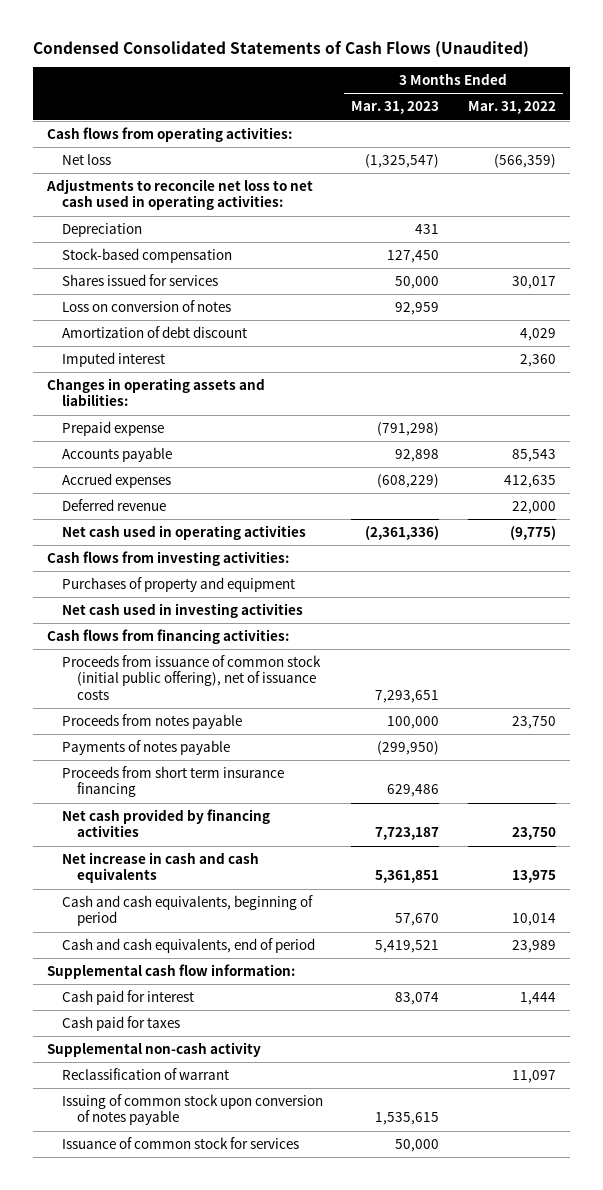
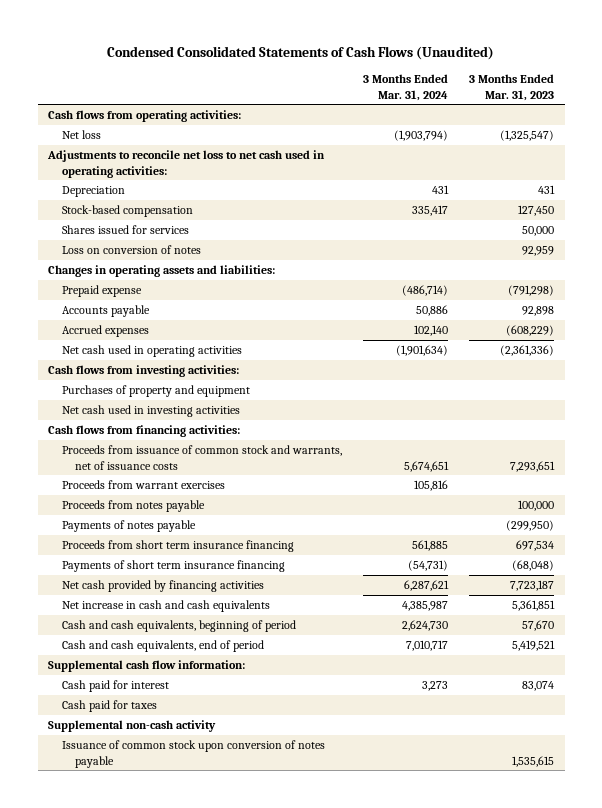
[467,101,556,115] Mar. 31, 2022 -> none
none -> [362,73,448,101] 3 Months Ended Mar. 31, 2024
[61,326,247,339] Amortization of debt discount -> none
[61,352,165,368] Imputed interest -> none
[61,499,166,512] Deferred revenue -> none
[61,655,321,700] Proceeds from issuance of common stock (initial public offering), net of issuance costs -> [61,444,342,470] Proceeds from issuance of common stock and warrants, net of issuance costs
none -> [61,479,225,489] Proceeds from warrant exercises
[387,784,440,798] 629,486 -> [515,539,554,551] 697,534
none -> [61,559,285,572] Payments of short term insurance financing
[61,1068,229,1081] Reclassification of warrant -> none
[61,1137,299,1150] Issuance of common stock for services -> none
[61,1094,323,1126] Issuing of common stock upon conversion of notes payable -> [61,739,325,768] Issuance of common stock upon conversion of notes payable

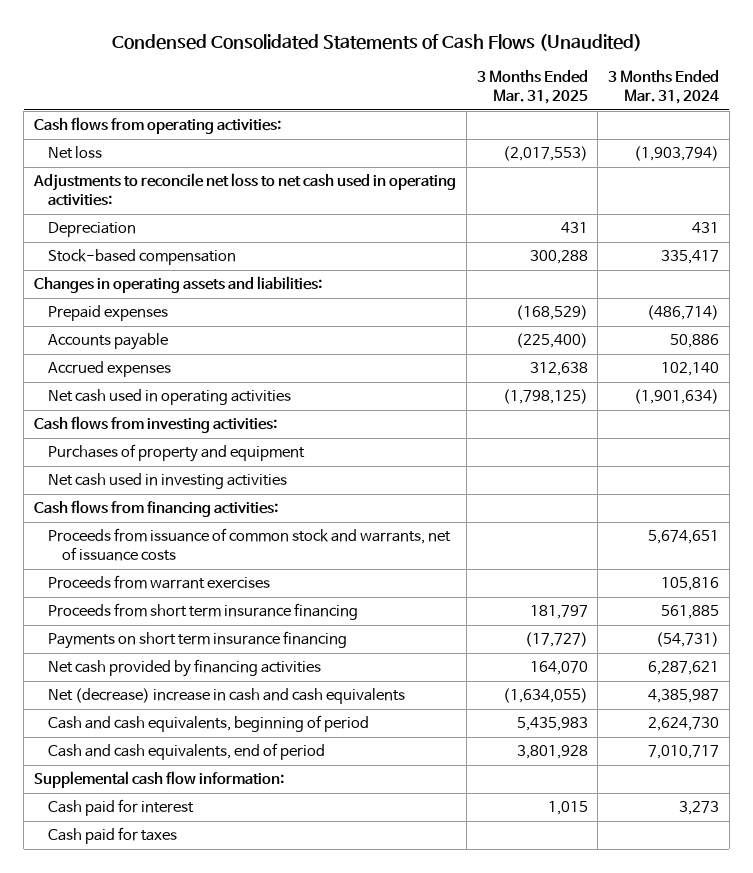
[468,73,554,101] 3 Months Ended Mar. 31, 2023 -> none
none -> [476,70,588,105] 3 Months Ended Mar. 31, 2025
[61,224,189,234] Shares issued for services -> none
[61,244,201,254] Loss on conversion of notes -> none
[61,284,142,297] Prepaid expense -> [48,305,169,322] Prepaid expenses
[61,499,205,512] Proceeds from notes payable -> none
[61,519,196,532] Payments of notes payable -> none
[61,559,285,572] Payments of short term insurance financing -> [48,631,348,650] Payments on short term insurance financing
[61,599,270,612] Net increase in cash and cash equivalents -> [48,688,406,705] Net (decrease) increase in cash and cash equivalents
[48,719,217,732] Supplemental non-cash activity -> none
[61,739,325,768] Issuance of common stock upon conversion of notes payable -> none

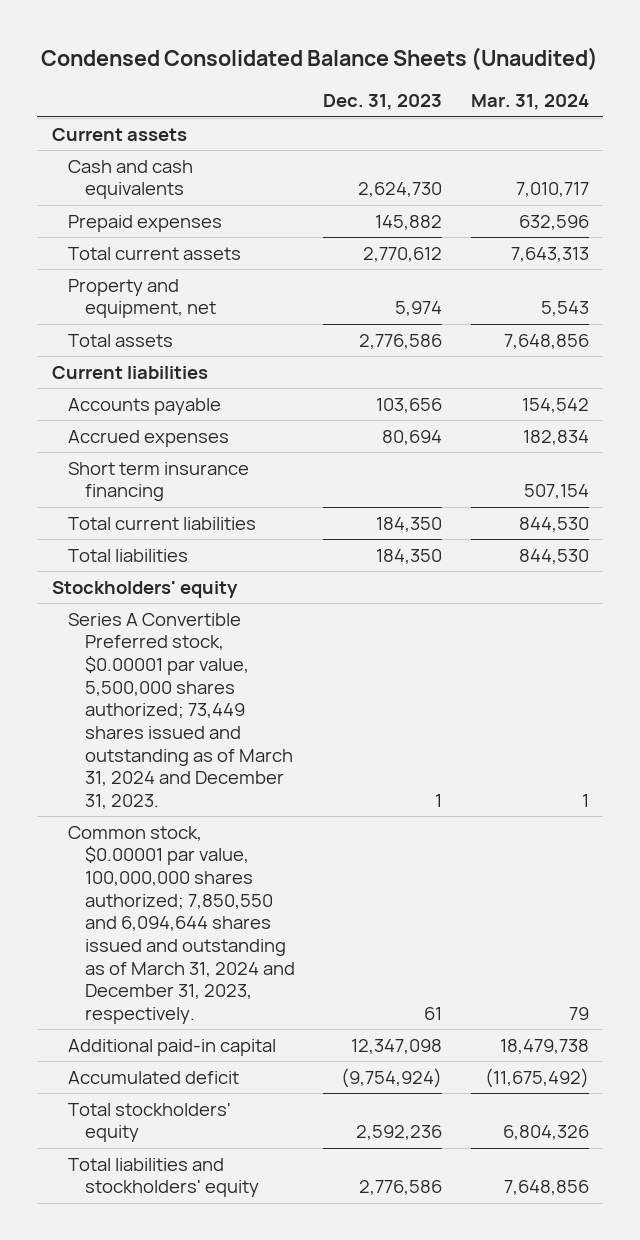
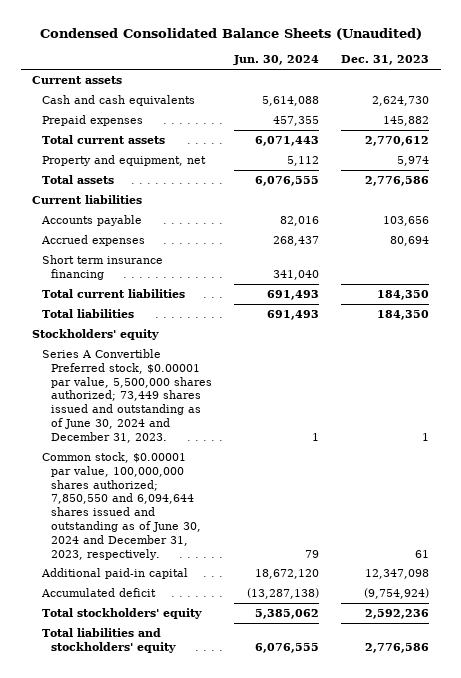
[470,94,589,111] Mar. 31, 2024 -> none
none -> [233,55,320,66] Jun. 30, 2024
[68,612,293,810] Series A Convertible Preferred stock, $0.00001 par value, 5,500,000 shares authorized; 73,449 shares issued and outstanding as of March 31, 2024 and December 31, 2023. -> [41,348,213,443] Series A Convertible Preferred stock, $0.00001 par value, 5,500,000 shares authorized; 73,449 shares issued and outstanding as of June 30, 2024 and December 31, 2023.
[68,825,295,1025] Common stock, $0.00001 par value, 100,000,000 shares authorized; 7,850,550 and 6,094,644 shares issued and outstanding as of March 31, 2024 and December 31, 2023, respectively. -> [41,451,202,560] Common stock, $0.00001 par value, 100,000,000 shares authorized; 7,850,550 and 6,094,644 shares issued and outstanding as of June 30, 2024 and December 31, 2023, respectively.

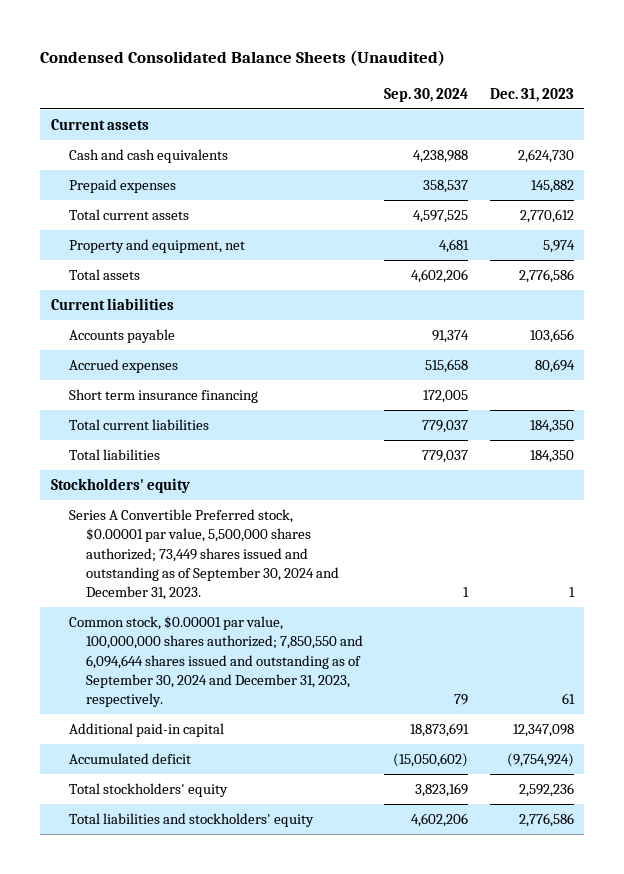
[233,55,320,66] Jun. 30, 2024 -> none
none -> [384,87,469,102] Sep. 30, 2024
[41,348,213,443] Series A Convertible Preferred stock, $0.00001 par value, 5,500,000 shares authorized; 73,449 shares issued and outstanding as of June 30, 2024 and December 31, 2023. -> [68,509,340,600] Series A Convertible Preferred stock, $0.00001 par value, 5,500,000 shares authorized; 73,449 shares issued and outstanding as of September 30, 2024 and December 31, 2023.
[41,451,202,560] Common stock, $0.00001 par value, 100,000,000 shares authorized; 7,850,550 and 6,094,644 shares issued and outstanding as of June 30, 2024 and December 31, 2023, respectively. -> [68,616,364,707] Common stock, $0.00001 par value, 100,000,000 shares authorized; 7,850,550 and 6,094,644 shares issued and outstanding as of September 30, 2024 and December 31, 2023, respectively.

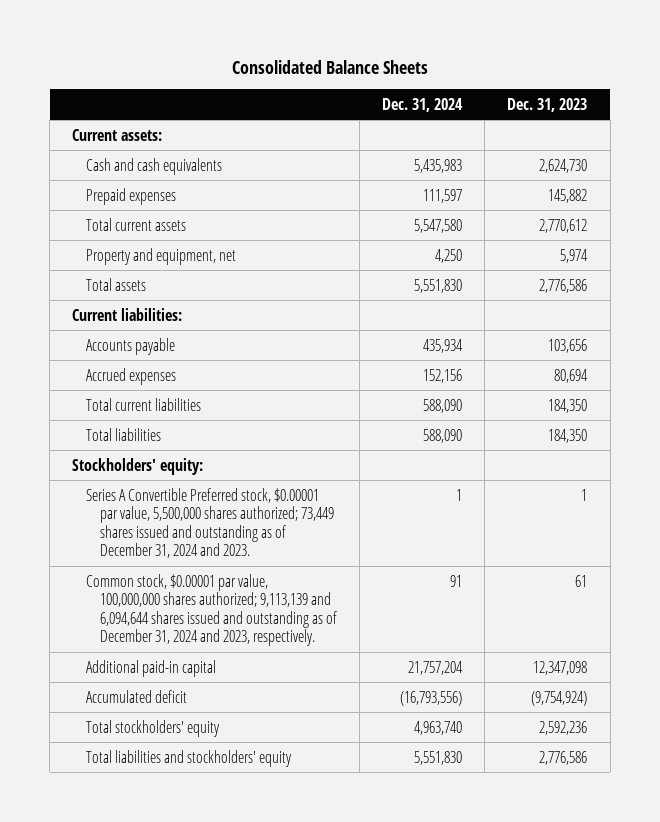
[40,50,446,67] Condensed Consolidated Balance Sheets (Unaudited) -> [231,59,428,74] Consolidated Balance Sheets
[384,87,469,102] Sep. 30, 2024 -> none
none -> [382,97,464,112] Dec. 31, 2024
[50,119,149,131] Current assets -> [72,128,163,141] Current assets:
[50,298,174,311] Current liabilities -> [72,307,183,321] Current liabilities:
[68,389,258,404] Short term insurance financing -> none
[50,478,190,494] Stockholders' equity -> [72,457,204,475] Stockholders' equity:
[68,509,340,600] Series A Convertible Preferred stock, $0.00001 par value, 5,500,000 shares authorized; 73,449 shares issued and outstanding as of September 30, 2024 and December 31, 2023. -> [86,487,334,559] Series A Convertible Preferred stock, $0.00001 par value, 5,500,000 shares authorized; 73,449 shares issued and outstanding as of December 31, 2024 and 2023.
[68,616,364,707] Common stock, $0.00001 par value, 100,000,000 shares authorized; 7,850,550 and 6,094,644 shares issued and outstanding as of September 30, 2024 and December 31, 2023, respectively. -> [86,573,337,647] Common stock, $0.00001 par value, 100,000,000 shares authorized; 9,113,139 and 6,094,644 shares issued and outstanding as of December 31, 2024 and 2023, respectively.

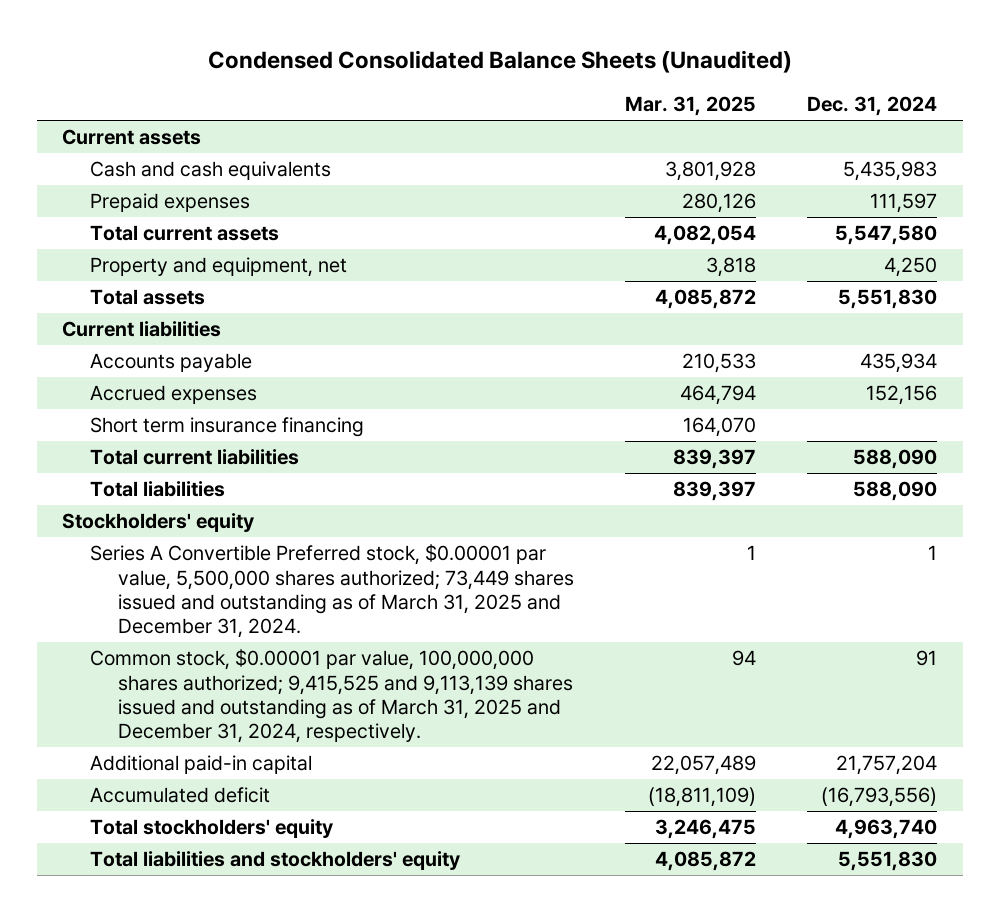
[231,59,428,74] Consolidated Balance Sheets -> [207,49,792,73] Condensed Consolidated Balance Sheets (Unaudited)
[507,97,588,112] Dec. 31, 2023 -> none
none -> [625,96,757,117] Mar. 31, 2025
[72,128,163,141] Current assets: -> [62,129,202,146] Current assets
[72,307,183,321] Current liabilities: -> [62,321,222,338] Current liabilities
none -> [90,417,365,438] Short term insurance financing
[72,457,204,475] Stockholders' equity: -> [62,513,255,533] Stockholders' equity
[86,487,334,559] Series A Convertible Preferred stock, $0.00001 par value, 5,500,000 shares authorized; 73,449 shares issued and outstanding as of December 31, 2024 and 2023. -> [90,544,575,639] Series A Convertible Preferred stock, $0.00001 par value, 5,500,000 shares authorized; 73,449 shares issued and outstanding as of March 31, 2025 and December 31, 2024.
[86,573,337,647] Common stock, $0.00001 par value, 100,000,000 shares authorized; 9,113,139 and 6,094,644 shares issued and outstanding as of December 31, 2024 and 2023, respectively. -> [90,649,574,744] Common stock, $0.00001 par value, 100,000,000 shares authorized; 9,415,525 and 9,113,139 shares issued and outstanding as of March 31, 2025 and December 31, 2024, respectively.

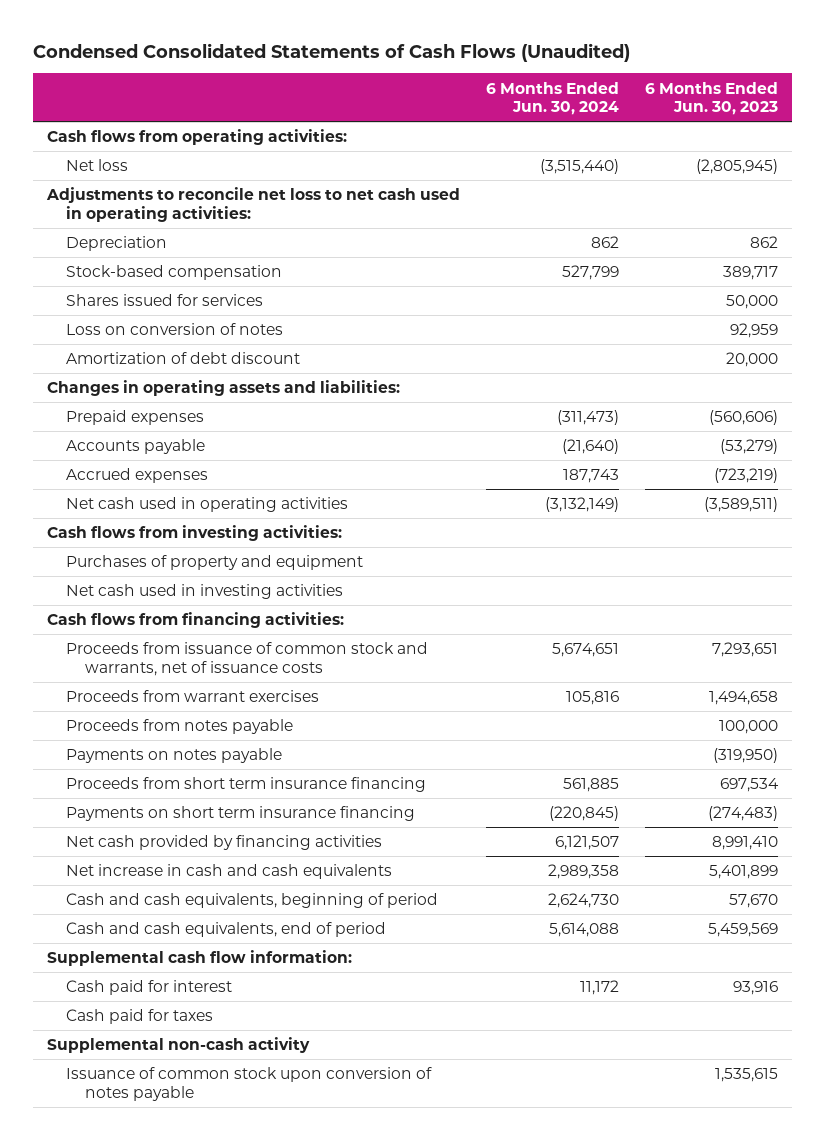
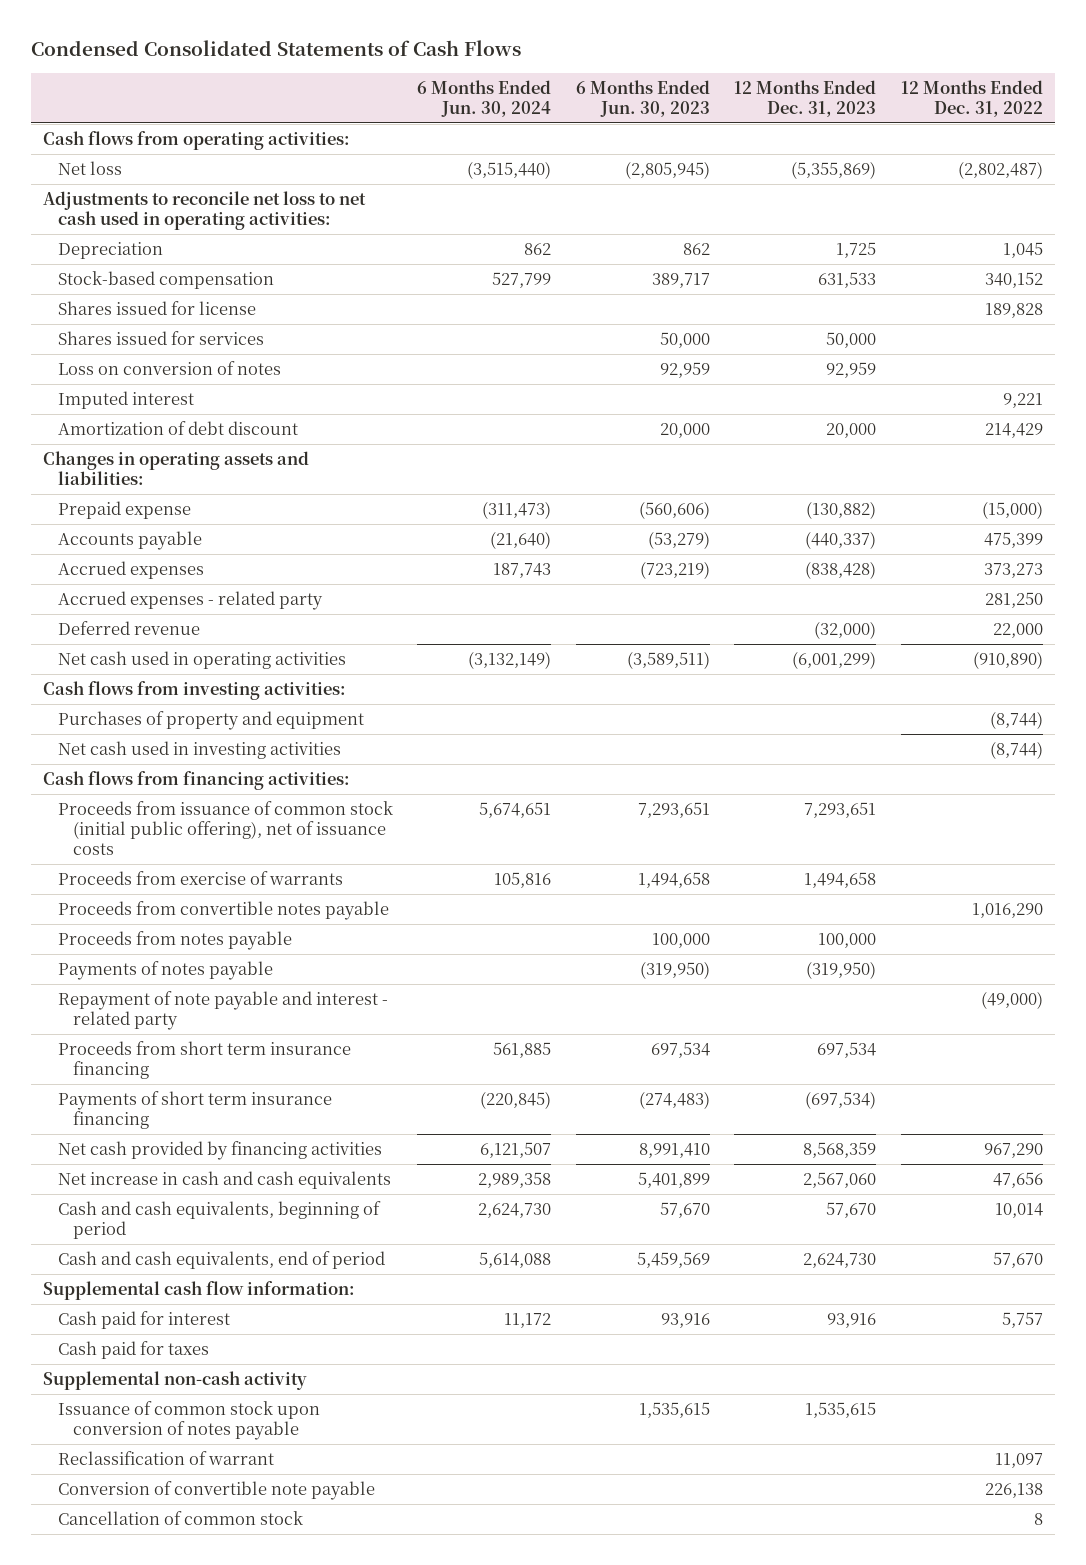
[33,42,631,62] Condensed Consolidated Statements of Cash Flows (Unaudited) -> [30,40,521,57] Condensed Consolidated Statements of Cash Flows
none -> [734,80,877,117] 12 Months Ended Dec. 31, 2023
none -> [900,80,1043,117] 12 Months Ended Dec. 31, 2022
none -> [57,301,256,316] Shares issued for license
none -> [57,391,194,410] Imputed interest
[65,410,204,426] Prepaid expenses -> [57,501,191,520] Prepaid expense
none -> [57,591,323,611] Accrued expenses - related party
none -> [57,621,200,636] Deferred revenue
[65,642,428,676] Proceeds from issuance of common stock and warrants, net of issuance costs -> [57,801,393,855] Proceeds from issuance of common stock (initial public offering), net of issuance costs
[65,690,319,703] Proceeds from warrant exercises -> [57,871,343,886] Proceeds from exercise of warrants
none -> [57,901,389,921] Proceeds from convertible notes payable
[65,748,282,764] Payments on notes payable -> [57,961,273,981] Payments of notes payable
none -> [57,991,388,1030] Repayment of note payable and interest - related party
[65,806,415,822] Payments on short term insurance financing -> [57,1091,332,1129] Payments of short term insurance financing
none -> [57,1451,274,1466] Reclassification of warrant
none -> [57,1481,375,1501] Conversion of convertible note payable
none -> [57,1511,303,1526] Cancellation of common stock

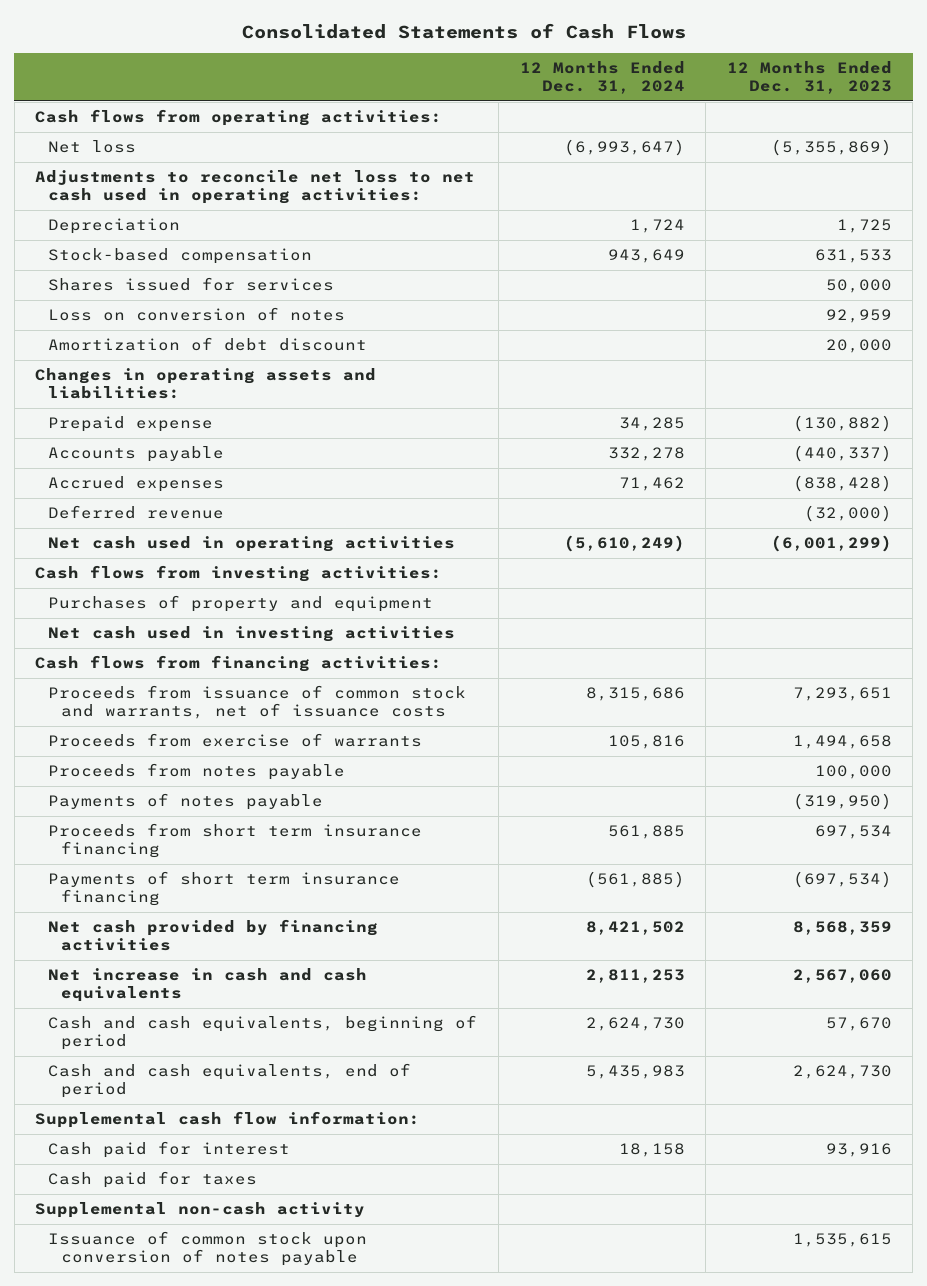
[30,40,521,57] Condensed Consolidated Statements of Cash Flows -> [241,22,686,39] Consolidated Statements of Cash Flows
[417,80,552,117] 6 Months Ended Jun. 30, 2024 -> none
[575,80,710,117] 6 Months Ended Jun. 30, 2023 -> none
[900,80,1043,117] 12 Months Ended Dec. 31, 2022 -> none
none -> [519,60,685,95] 12 Months Ended Dec. 31, 2024
[57,301,256,316] Shares issued for license -> none
[57,391,194,410] Imputed interest -> none
[57,591,323,611] Accrued expenses - related party -> none
[57,801,393,855] Proceeds from issuance of common stock (initial public offering), net of issuance costs -> [48,685,467,720] Proceeds from issuance of common stock and warrants, net of issuance costs
[57,901,389,921] Proceeds from convertible notes payable -> none
[57,991,388,1030] Repayment of note payable and interest - related party -> none
[57,1451,274,1466] Reclassification of warrant -> none
[57,1481,375,1501] Conversion of convertible note payable -> none
[57,1511,303,1526] Cancellation of common stock -> none

